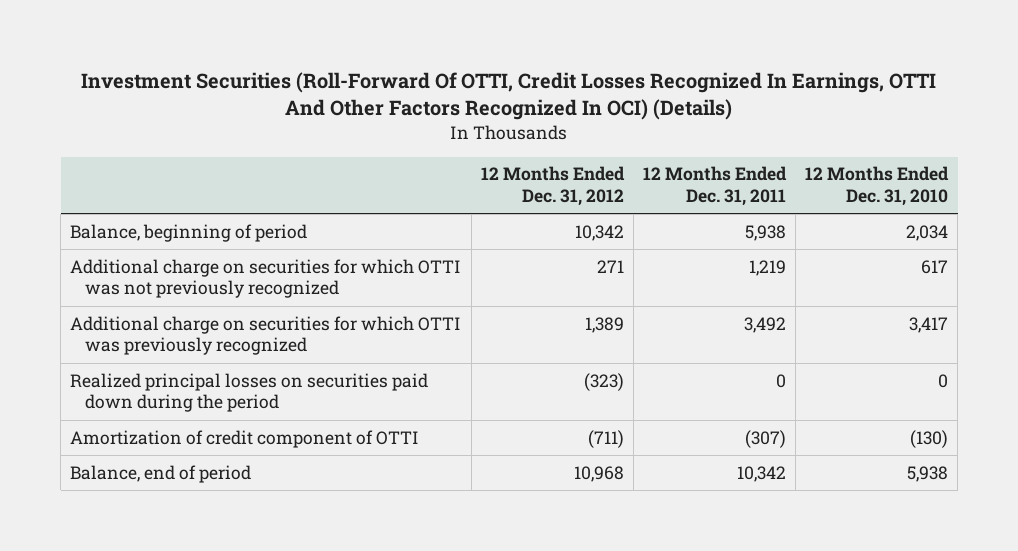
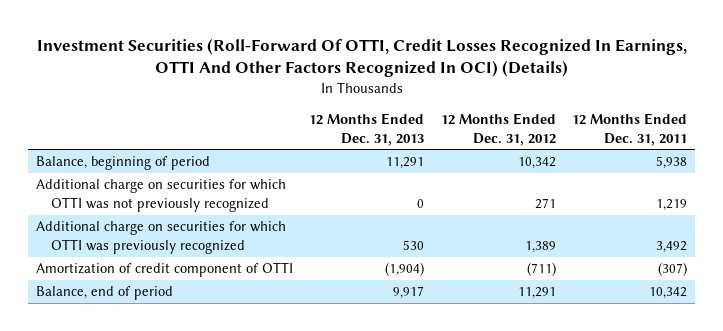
[805,166,950,206] 12 Months Ended Dec. 31, 2010 -> none
none -> [309,113,425,146] 12 Months Ended Dec. 31, 2013
[70,372,429,413] Realized principal losses on securities paid down during the period -> none
[573,465,624,482] 10,968 -> [517,287,556,300] 11,291

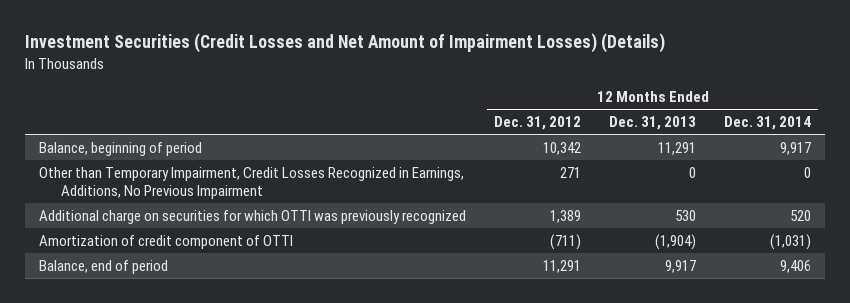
[36,37,687,78] Investment Securities (Roll-Forward Of OTTI, Credit Losses Recognized In Earnings, OTTI And Other Factors Recognized In OCI) (Details) -> [24,33,665,54] Investment Securities (Credit Losses and Net Amount of Impairment Losses) (Details)
[572,113,688,146] 12 Months Ended Dec. 31, 2011 -> none
none -> [724,115,812,130] Dec. 31, 2014
[36,179,287,212] Additional charge on securities for which OTTI was not previously recognized -> [38,166,464,199] Other than Temporary Impairment, Credit Losses Recognized in Earnings, Additions, No Previous Impairment

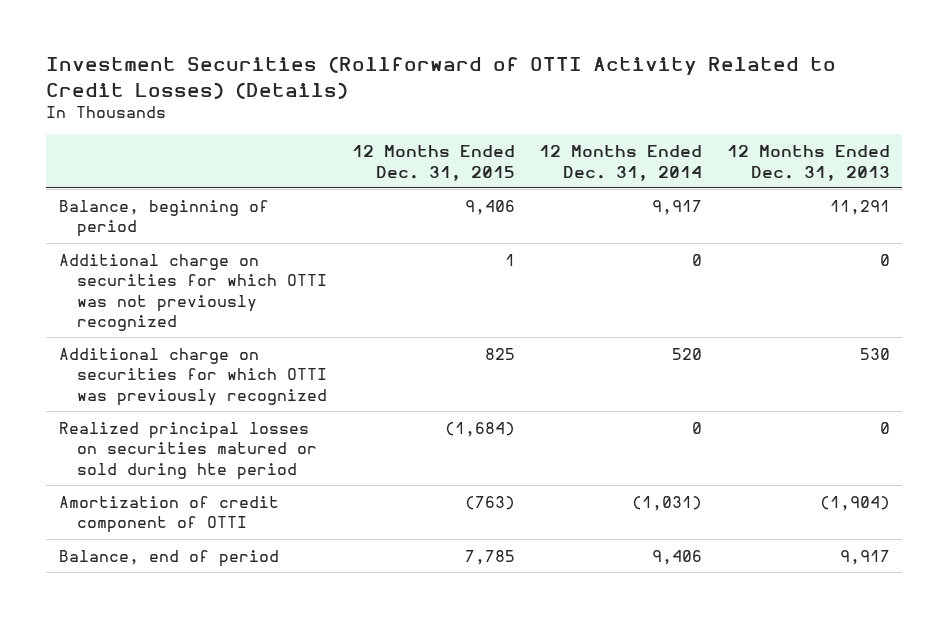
[24,33,665,54] Investment Securities (Credit Losses and Net Amount of Impairment Losses) (Details) -> [46,56,837,99] Investment Securities (Rollforward of OTTI Activity Related to Credit Losses) (Details)
[493,115,581,130] Dec. 31, 2012 -> none
none -> [351,145,515,181] 12 Months Ended Dec. 31, 2015
[38,166,464,199] Other than Temporary Impairment, Credit Losses Recognized in Earnings, Additions, No Previous Impairment -> [58,253,328,332] Additional charge on securities for which OTTI was not previously recognized
none -> [58,421,318,480] Realized principal losses on securities matured or sold during hte period

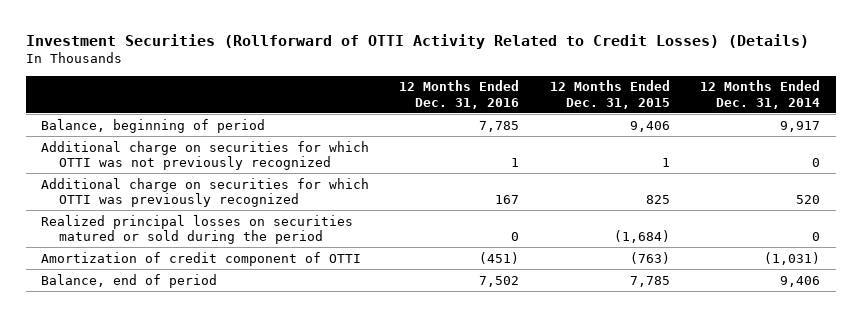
[726,145,890,181] 12 Months Ended Dec. 31, 2013 -> none
none -> [399,80,520,109] 12 Months Ended Dec. 31, 2016
[58,421,318,480] Realized principal losses on securities matured or sold during hte period -> [40,214,353,244] Realized principal losses on securities matured or sold during the period

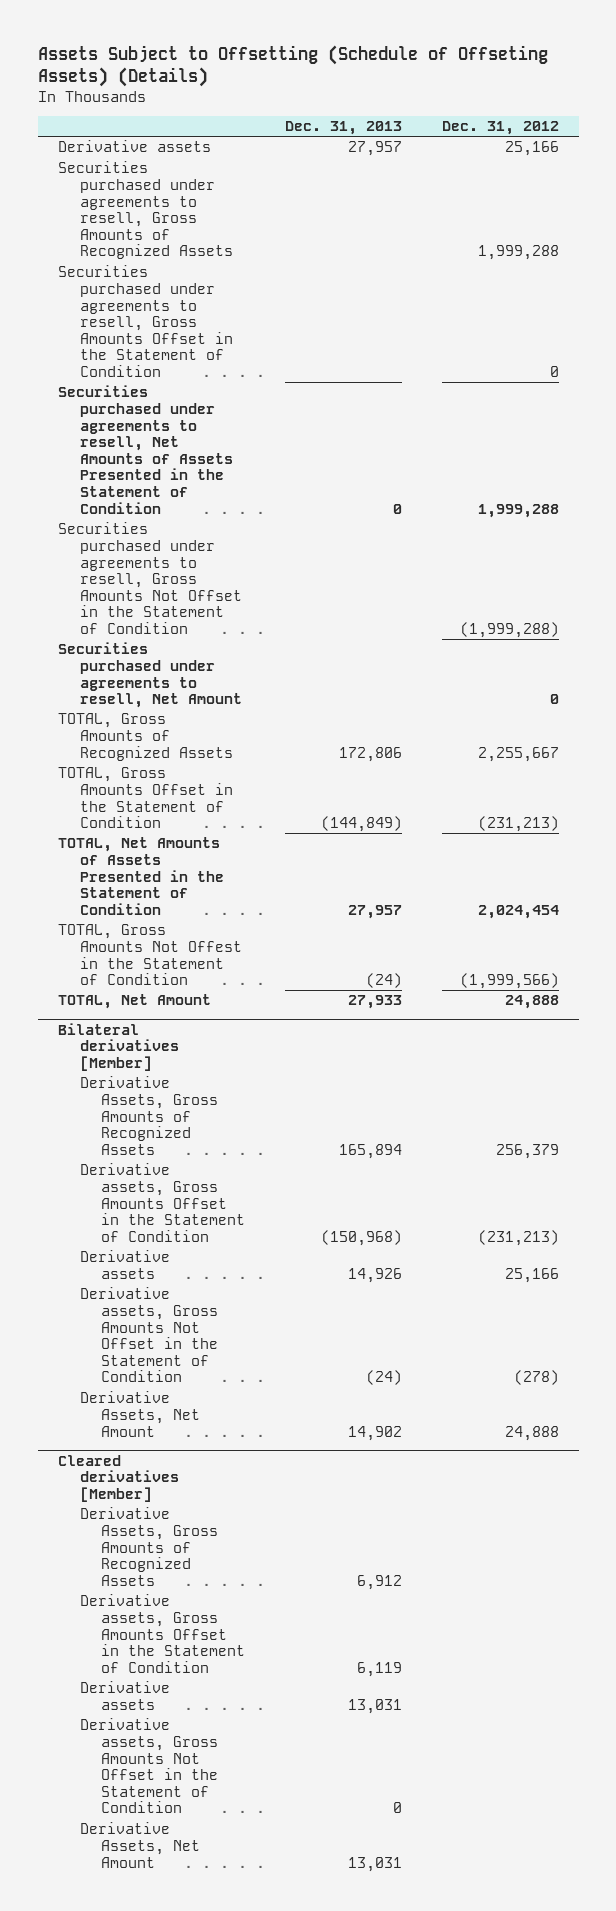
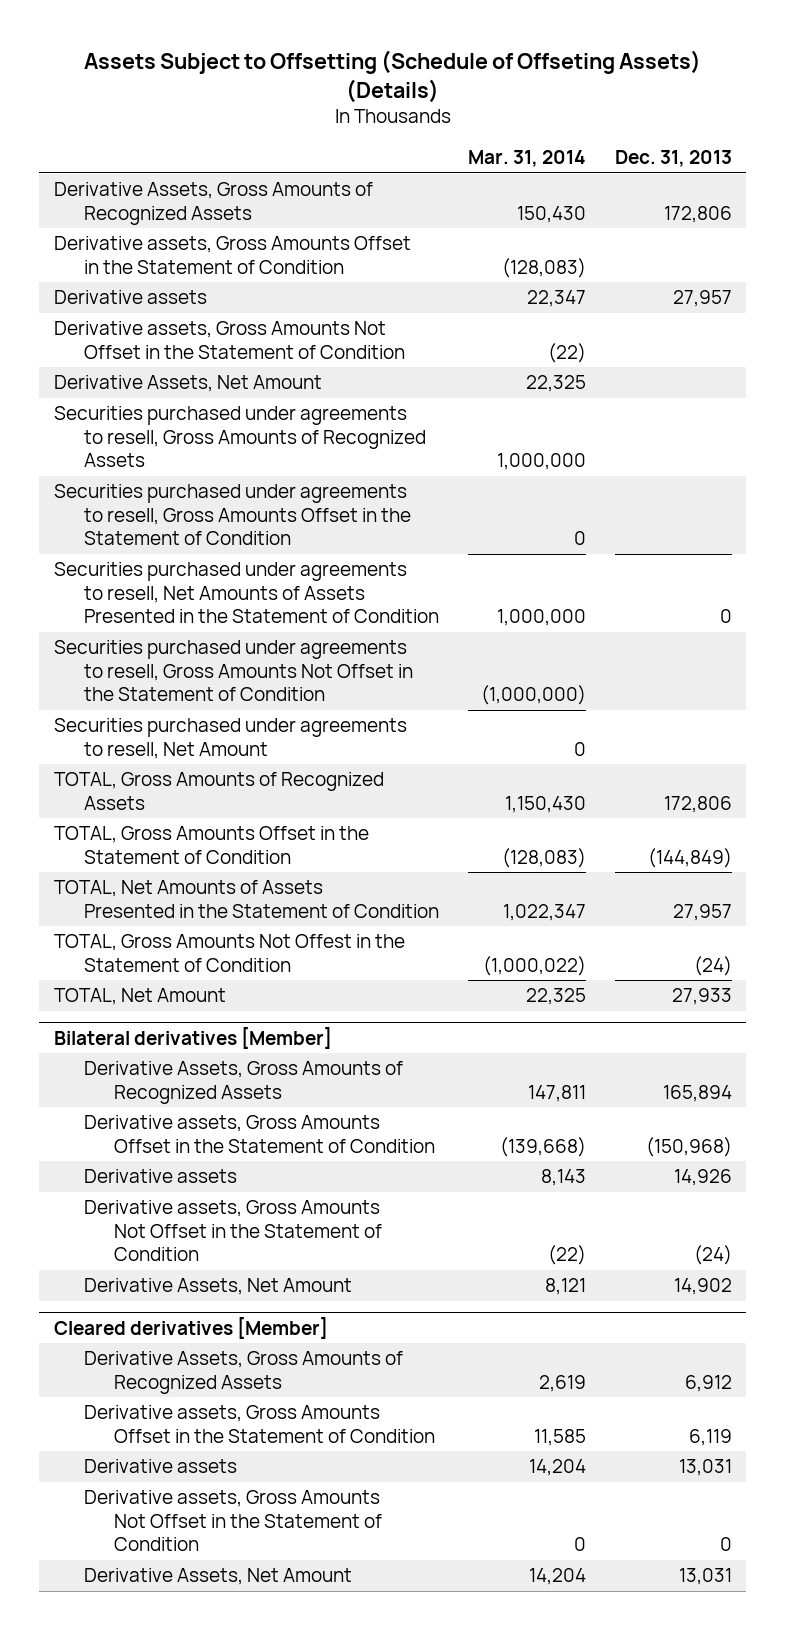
[441,121,559,136] Dec. 31, 2012 -> none
none -> [467,150,586,168] Mar. 31, 2014
none -> [53,182,373,225] Derivative Assets, Gross Amounts of Recognized Assets
none -> [53,236,411,274] Derivative assets, Gross Amounts Offset in the Statement of Condition
none -> [53,321,405,359] Derivative assets, Gross Amounts Not Offset in the Statement of Condition
none -> [53,375,322,393] Derivative Assets, Net Amount

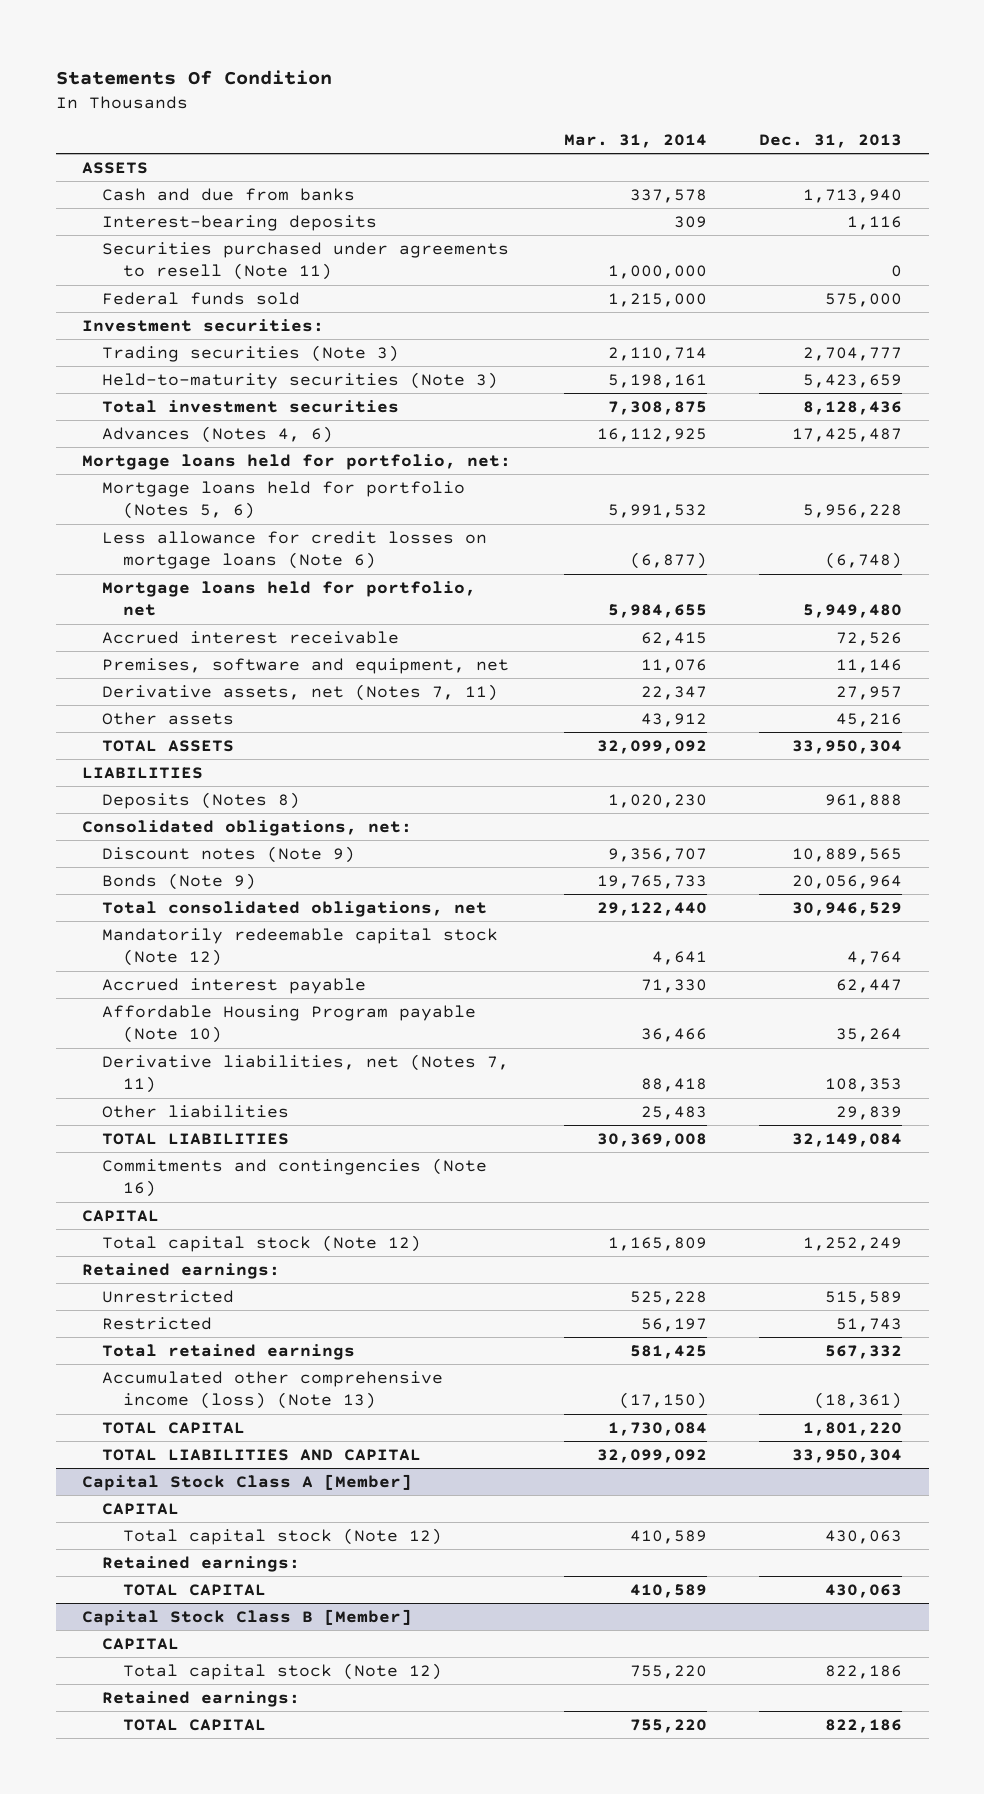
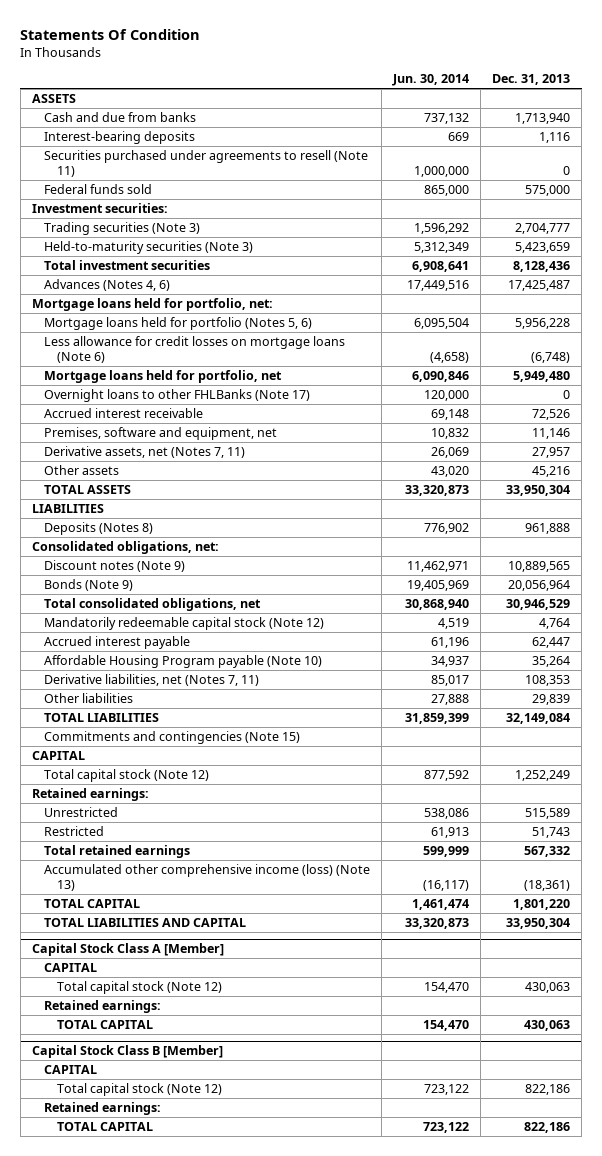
[563,134,707,149] Mar. 31, 2014 -> none
none -> [392,74,470,87] Jun. 30, 2014
none -> [44,388,311,402] Overnight loans to other FHLBanks (Note 17)
[102,1157,488,1198] Commitments and contingencies (Note 16) -> [44,730,301,744] Commitments and contingencies (Note 15)

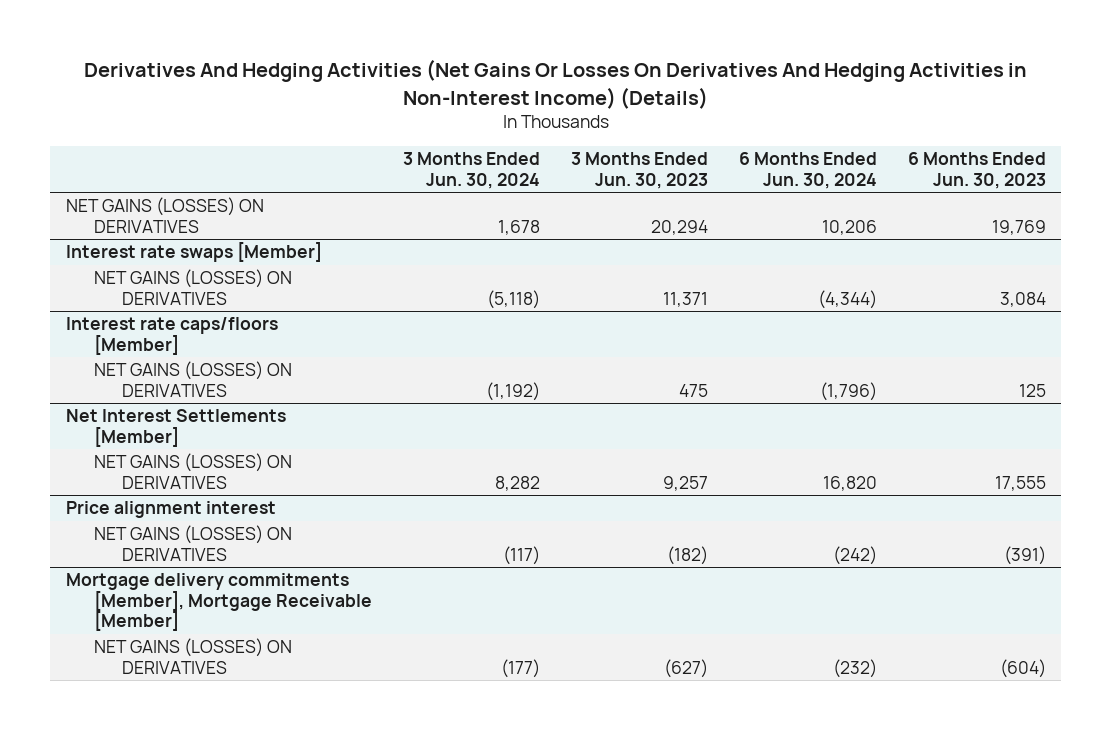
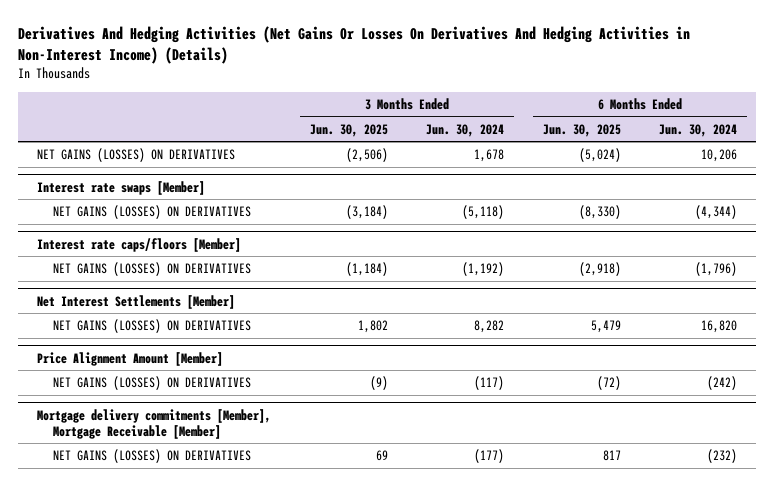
[570,152,708,189] 3 Months Ended Jun. 30, 2023 -> none
[907,152,1046,189] 6 Months Ended Jun. 30, 2023 -> none
none -> [309,123,388,137] Jun. 30, 2025
none -> [542,123,621,137] Jun. 30, 2025
[65,501,276,519] Price alignment interest -> [37,351,224,366] Price Alignment Amount [Member]

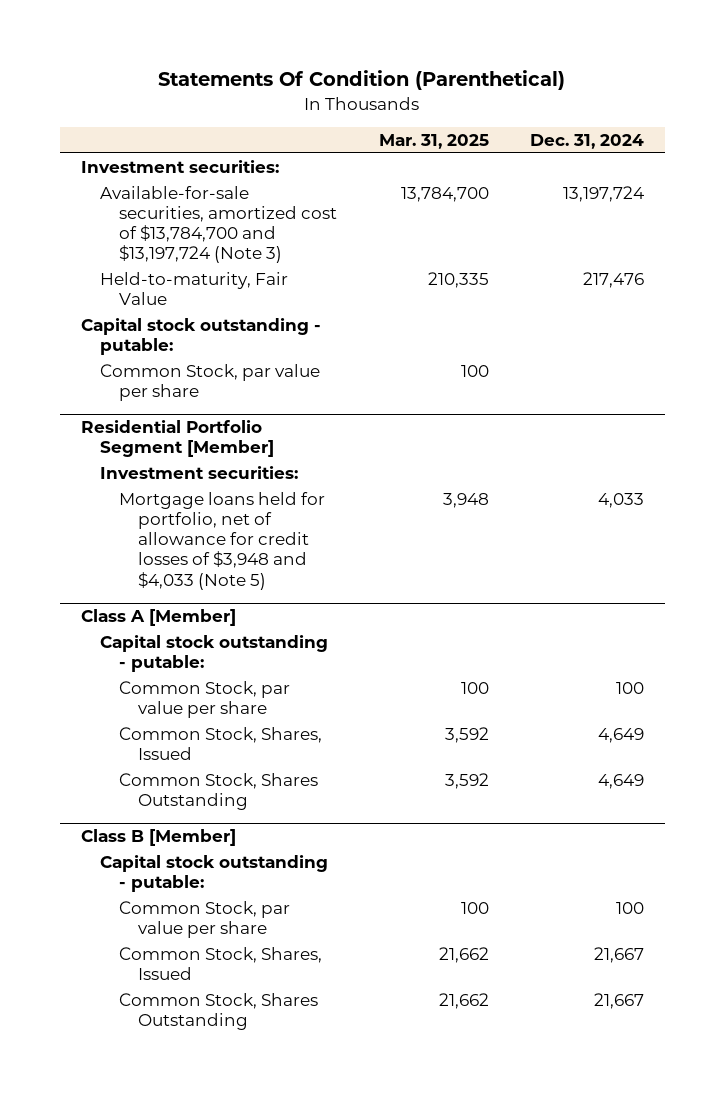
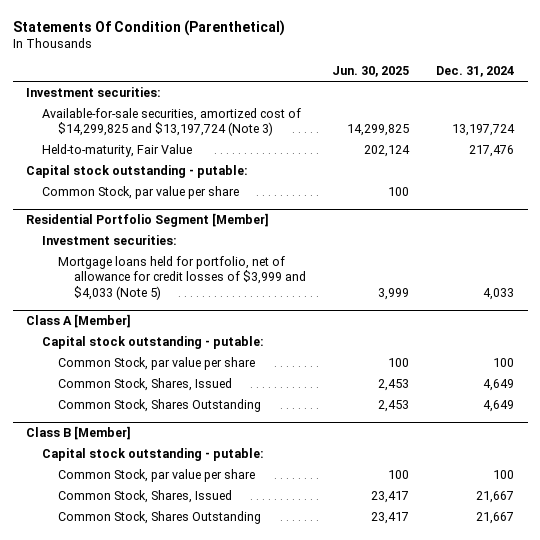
[378,133,489,149] Mar. 31, 2025 -> none
none -> [332,66,410,78] Jun. 30, 2025
[99,186,337,264] Available-for-sale securities, amortized cost of $13,784,700 and $13,197,724 (Note 3) -> [41,107,301,137] Available-for-sale securities, amortized cost of $14,299,825 and $13,197,724 (Note 3)
[118,492,325,590] Mortgage loans held for portfolio, net of allowance for credit losses of $3,948 and $4,033 (Note 5) -> [57,255,306,300] Mortgage loans held for portfolio, net of allowance for credit losses of $3,999 and $4,033 (Note 5)

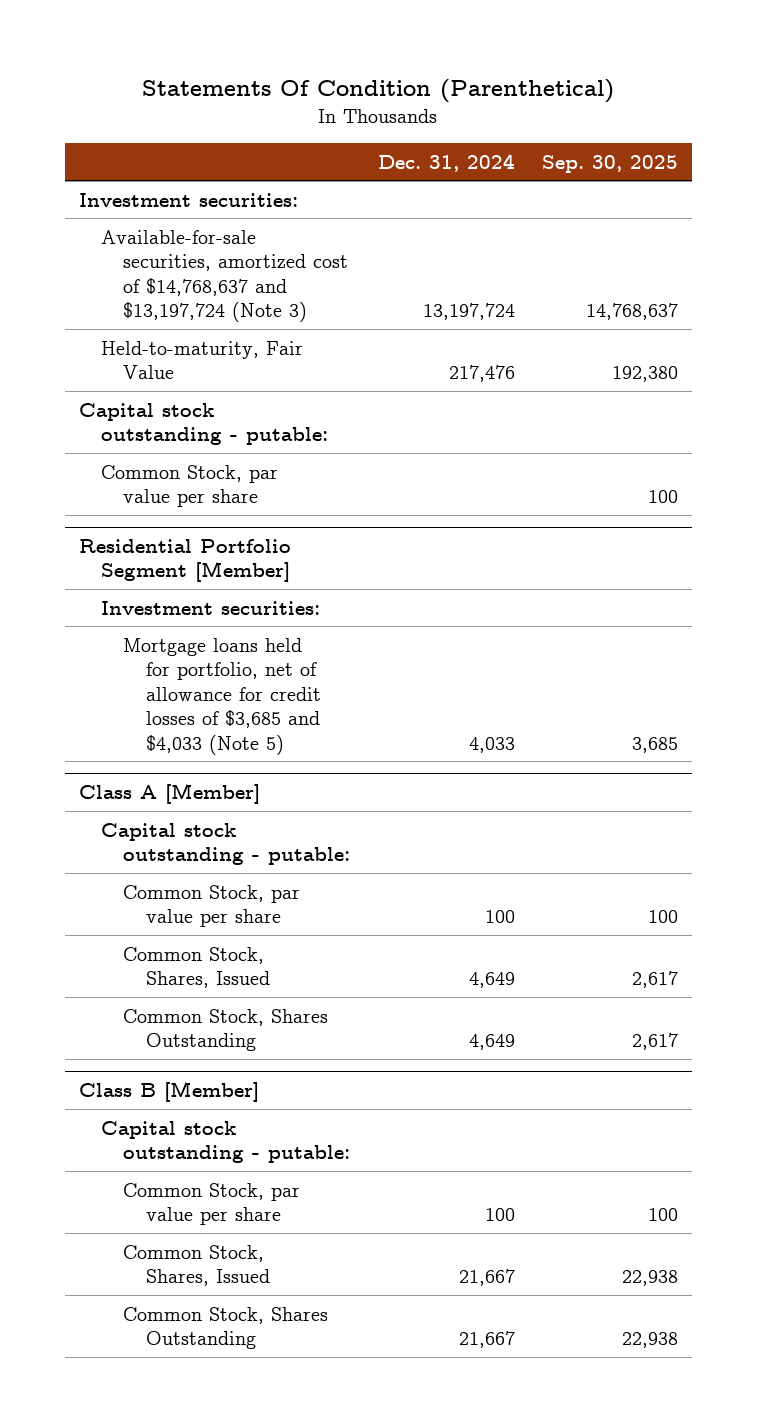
[332,66,410,78] Jun. 30, 2025 -> none
none -> [541,154,678,173] Sep. 30, 2025
[41,107,301,137] Available-for-sale securities, amortized cost of $14,299,825 and $13,197,724 (Note 3) -> [101,229,349,323] Available-for-sale securities, amortized cost of $14,768,637 and $13,197,724 (Note 3)
[57,255,306,300] Mortgage loans held for portfolio, net of allowance for credit losses of $3,999 and $4,033 (Note 5) -> [123,637,321,755] Mortgage loans held for portfolio, net of allowance for credit losses of $3,685 and $4,033 (Note 5)

